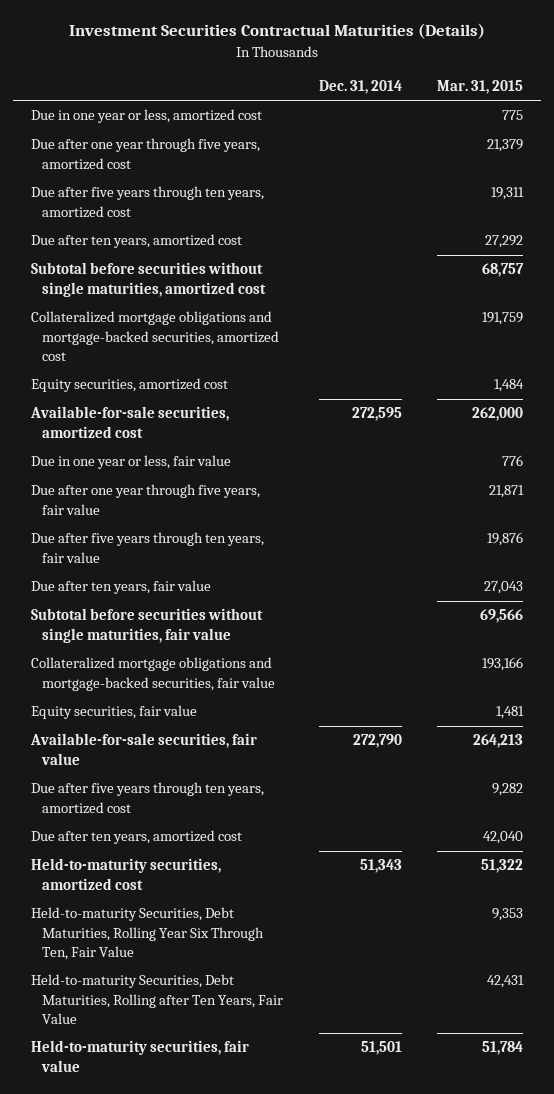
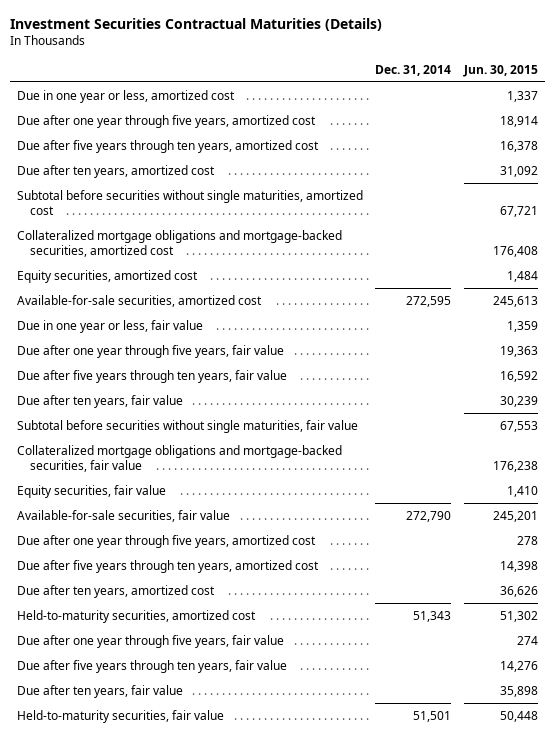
[437,79,524,94] Mar. 31, 2015 -> none
none -> [463,65,539,78] Jun. 30, 2015
none -> [16,534,316,548] Due after one year through five years, amortized cost
none -> [16,634,284,648] Due after one year through five years, fair value
[31,907,265,960] Held-to-maturity Securities, Debt Maturities, Rolling Year Six Through Ten, Fair Value -> [16,659,287,673] Due after five years through ten years, fair value
[31,974,284,1024] Held-to-maturity Securities, Debt Maturities, Rolling after Ten Years, Fair Value -> [16,684,183,698] Due after ten years, fair value

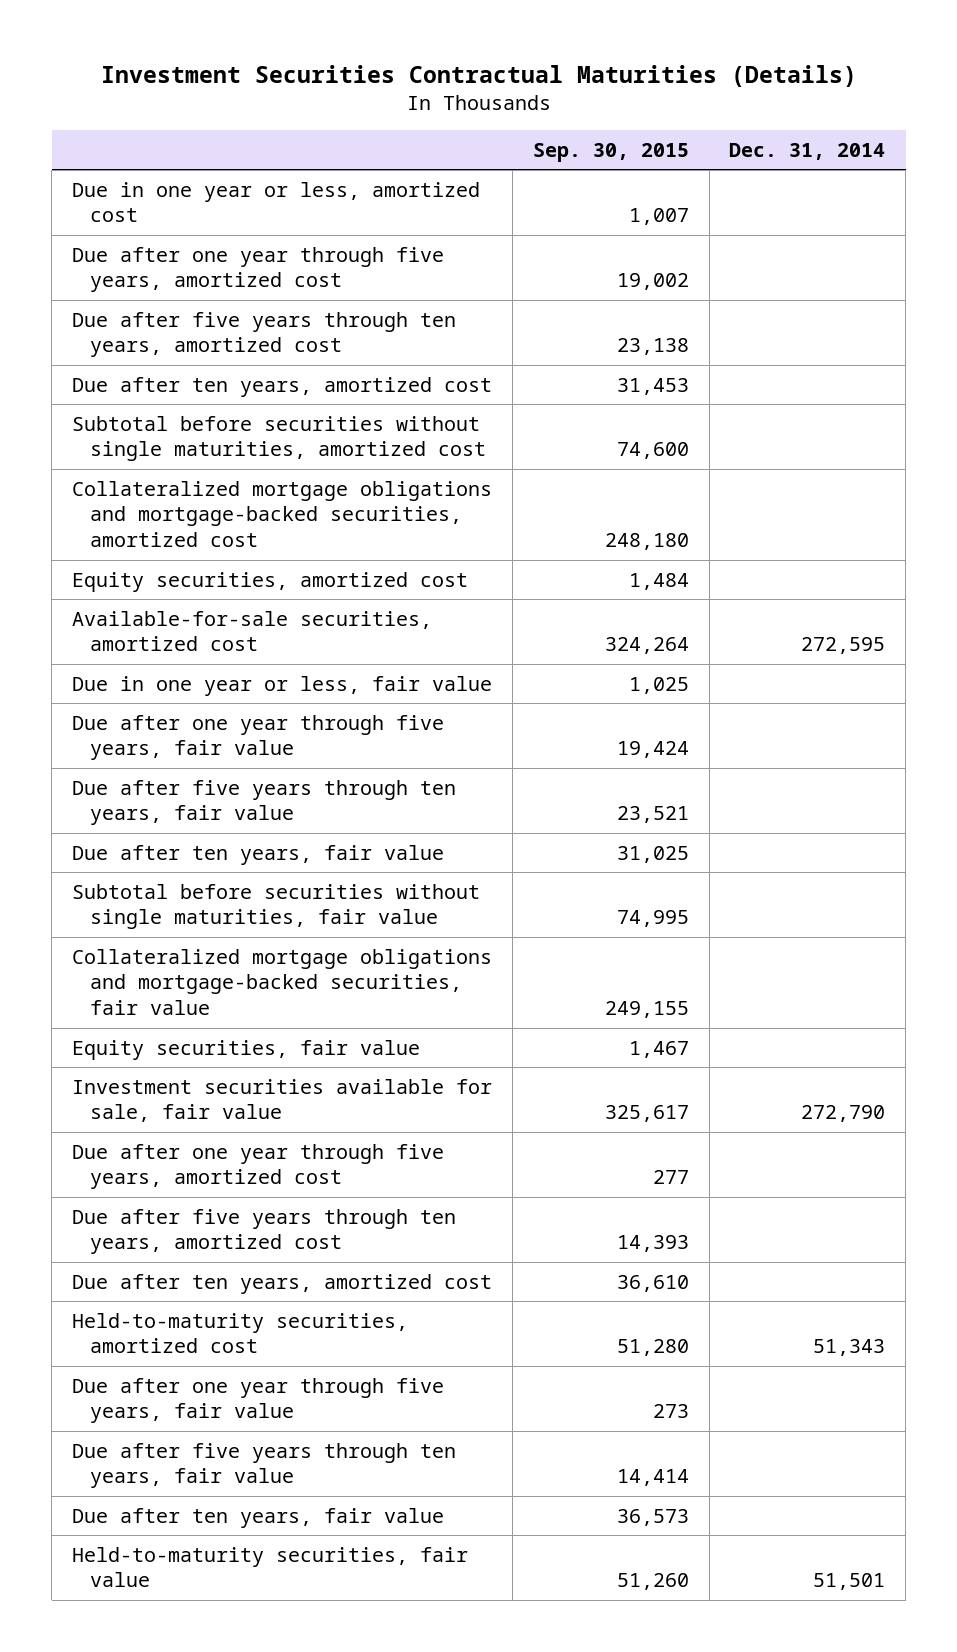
[463,65,539,78] Jun. 30, 2015 -> none
none -> [532,142,689,162] Sep. 30, 2015
[16,509,230,522] Available-for-sale securities, fair value -> [71,1078,492,1123] Investment securities available for sale, fair value

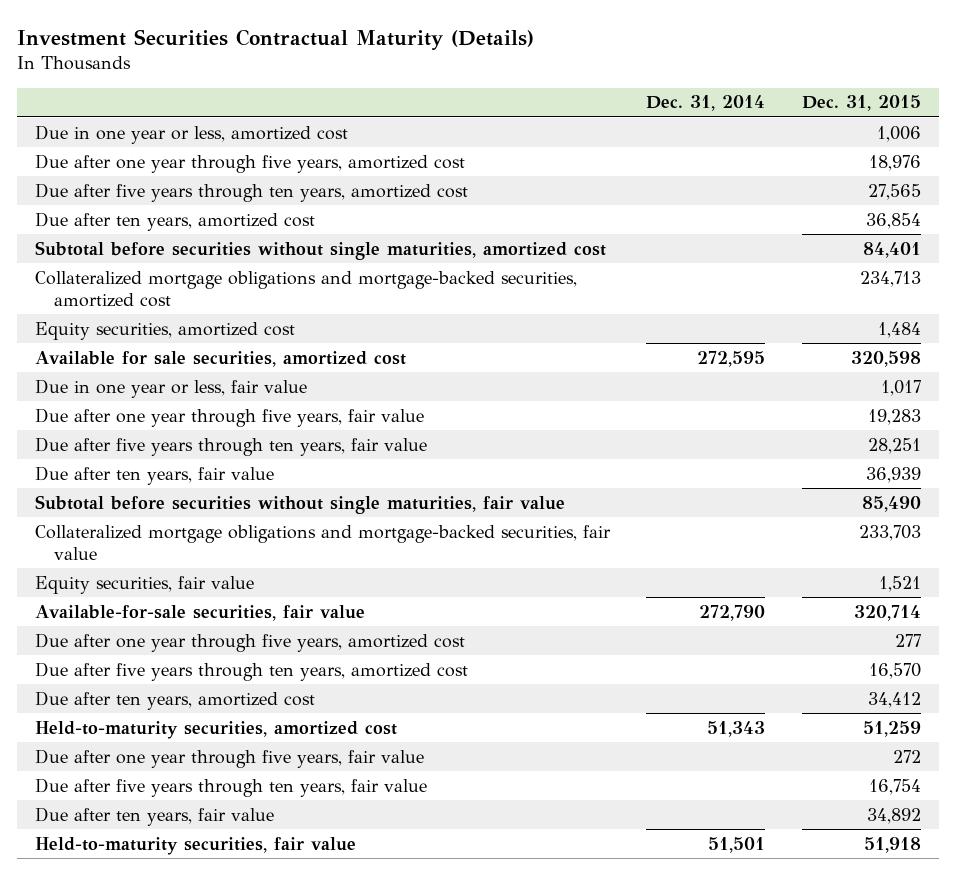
[100,64,857,87] Investment Securities Contractual Maturities (Details) -> [16,29,534,51] Investment Securities Contractual Maturity (Details)
[532,142,689,162] Sep. 30, 2015 -> none
none -> [801,95,921,112] Dec. 31, 2015
[71,610,432,652] Available-for-sale securities, amortized cost -> [35,350,407,367] Available for sale securities, amortized cost
[71,1078,492,1123] Investment securities available for sale, fair value -> [35,604,366,621] Available-for-sale securities, fair value

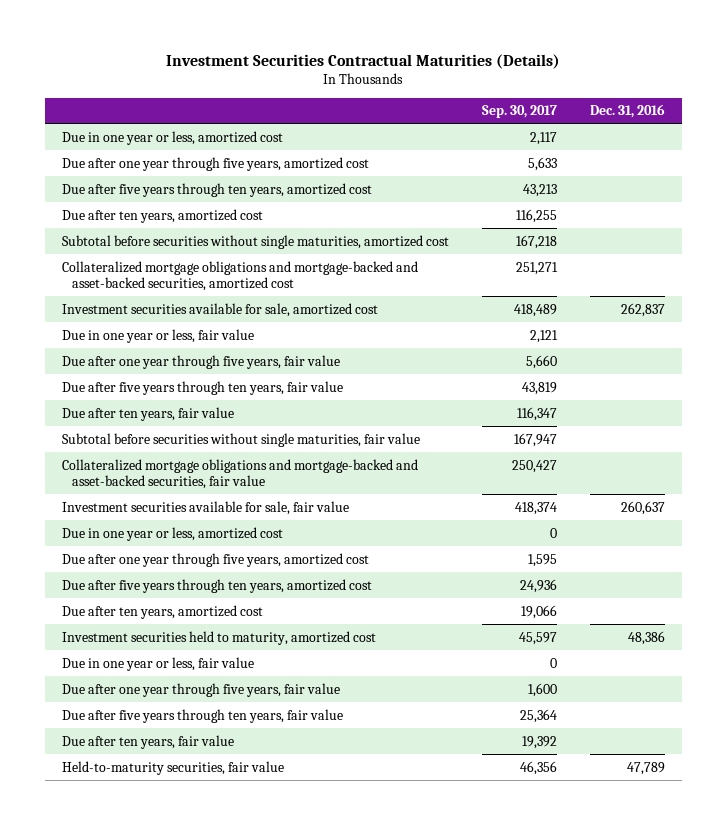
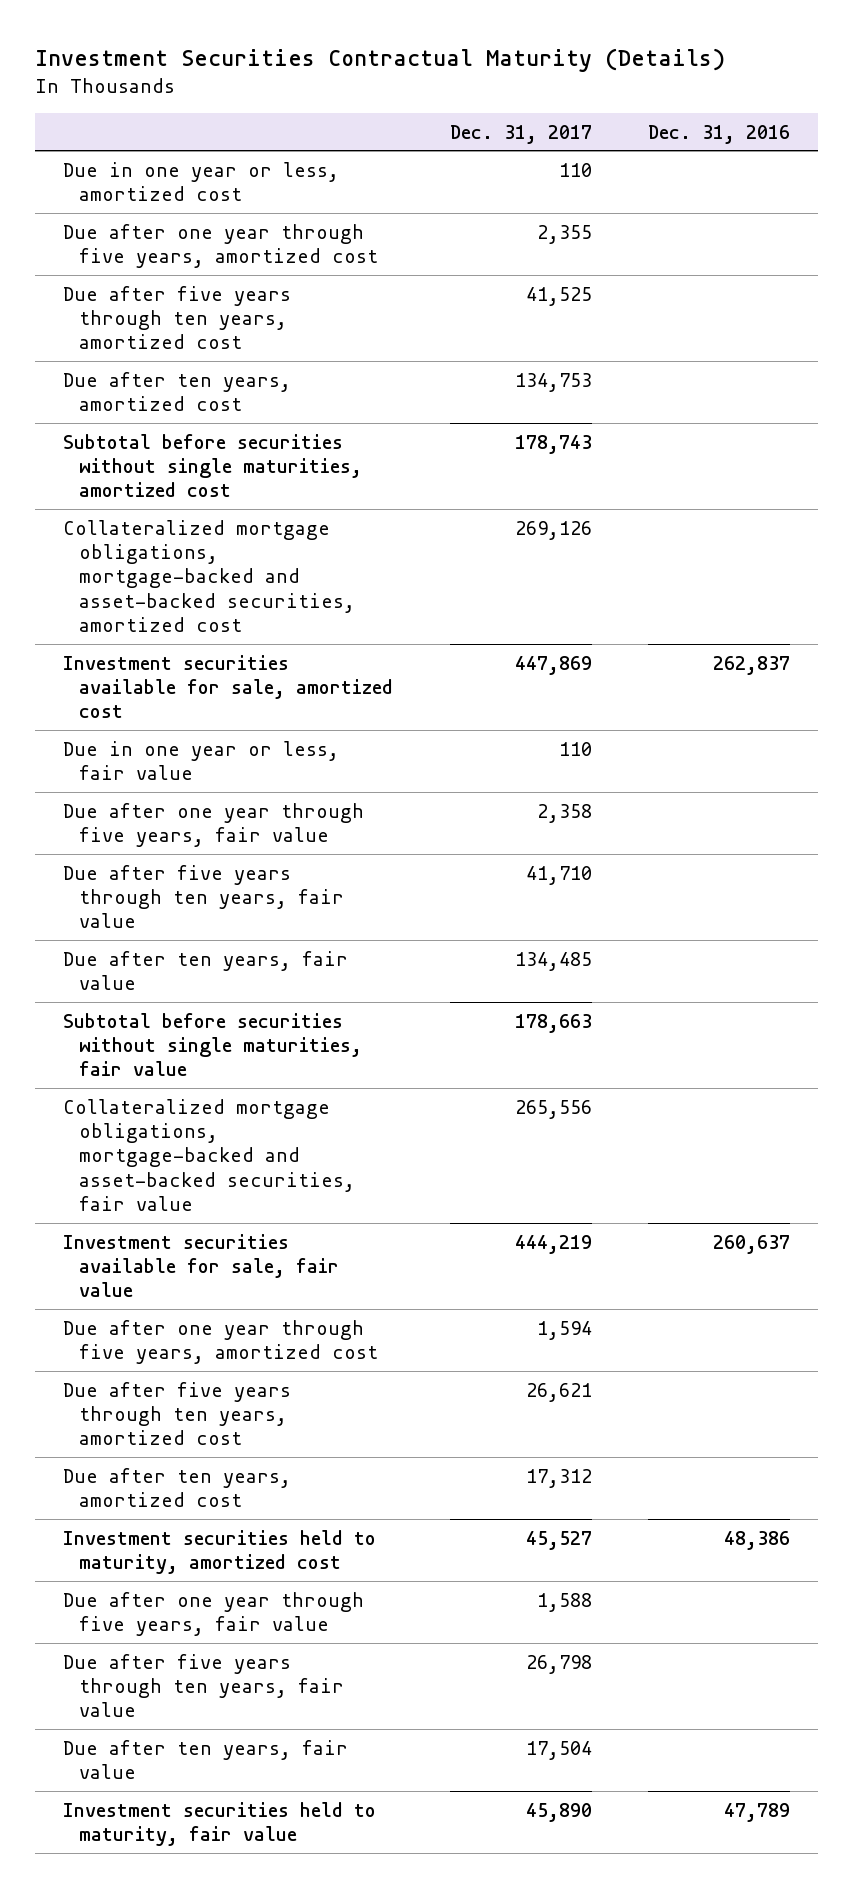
[166,53,561,69] Investment Securities Contractual Maturities (Details) -> [35,48,726,73] Investment Securities Contractual Maturity (Details)
[481,105,557,119] Sep. 30, 2017 -> none
none -> [449,124,592,144] Dec. 31, 2017
[61,260,418,292] Collateralized mortgage obligations and mortgage-backed and asset-backed securities, amortized cost -> [63,519,356,633] Collateralized mortgage obligations, mortgage-backed and asset-backed securities, amortized cost
[61,458,418,490] Collateralized mortgage obligations and mortgage-backed and asset-backed securities, fair value -> [63,1098,356,1212] Collateralized mortgage obligations, mortgage-backed and asset-backed securities, fair value
[61,526,283,541] Due in one year or less, amortized cost -> none
[61,656,254,671] Due in one year or less, fair value -> none
[61,760,284,775] Held-to-maturity securities, fair value -> [63,1801,377,1846] Investment securities held to maturity, fair value

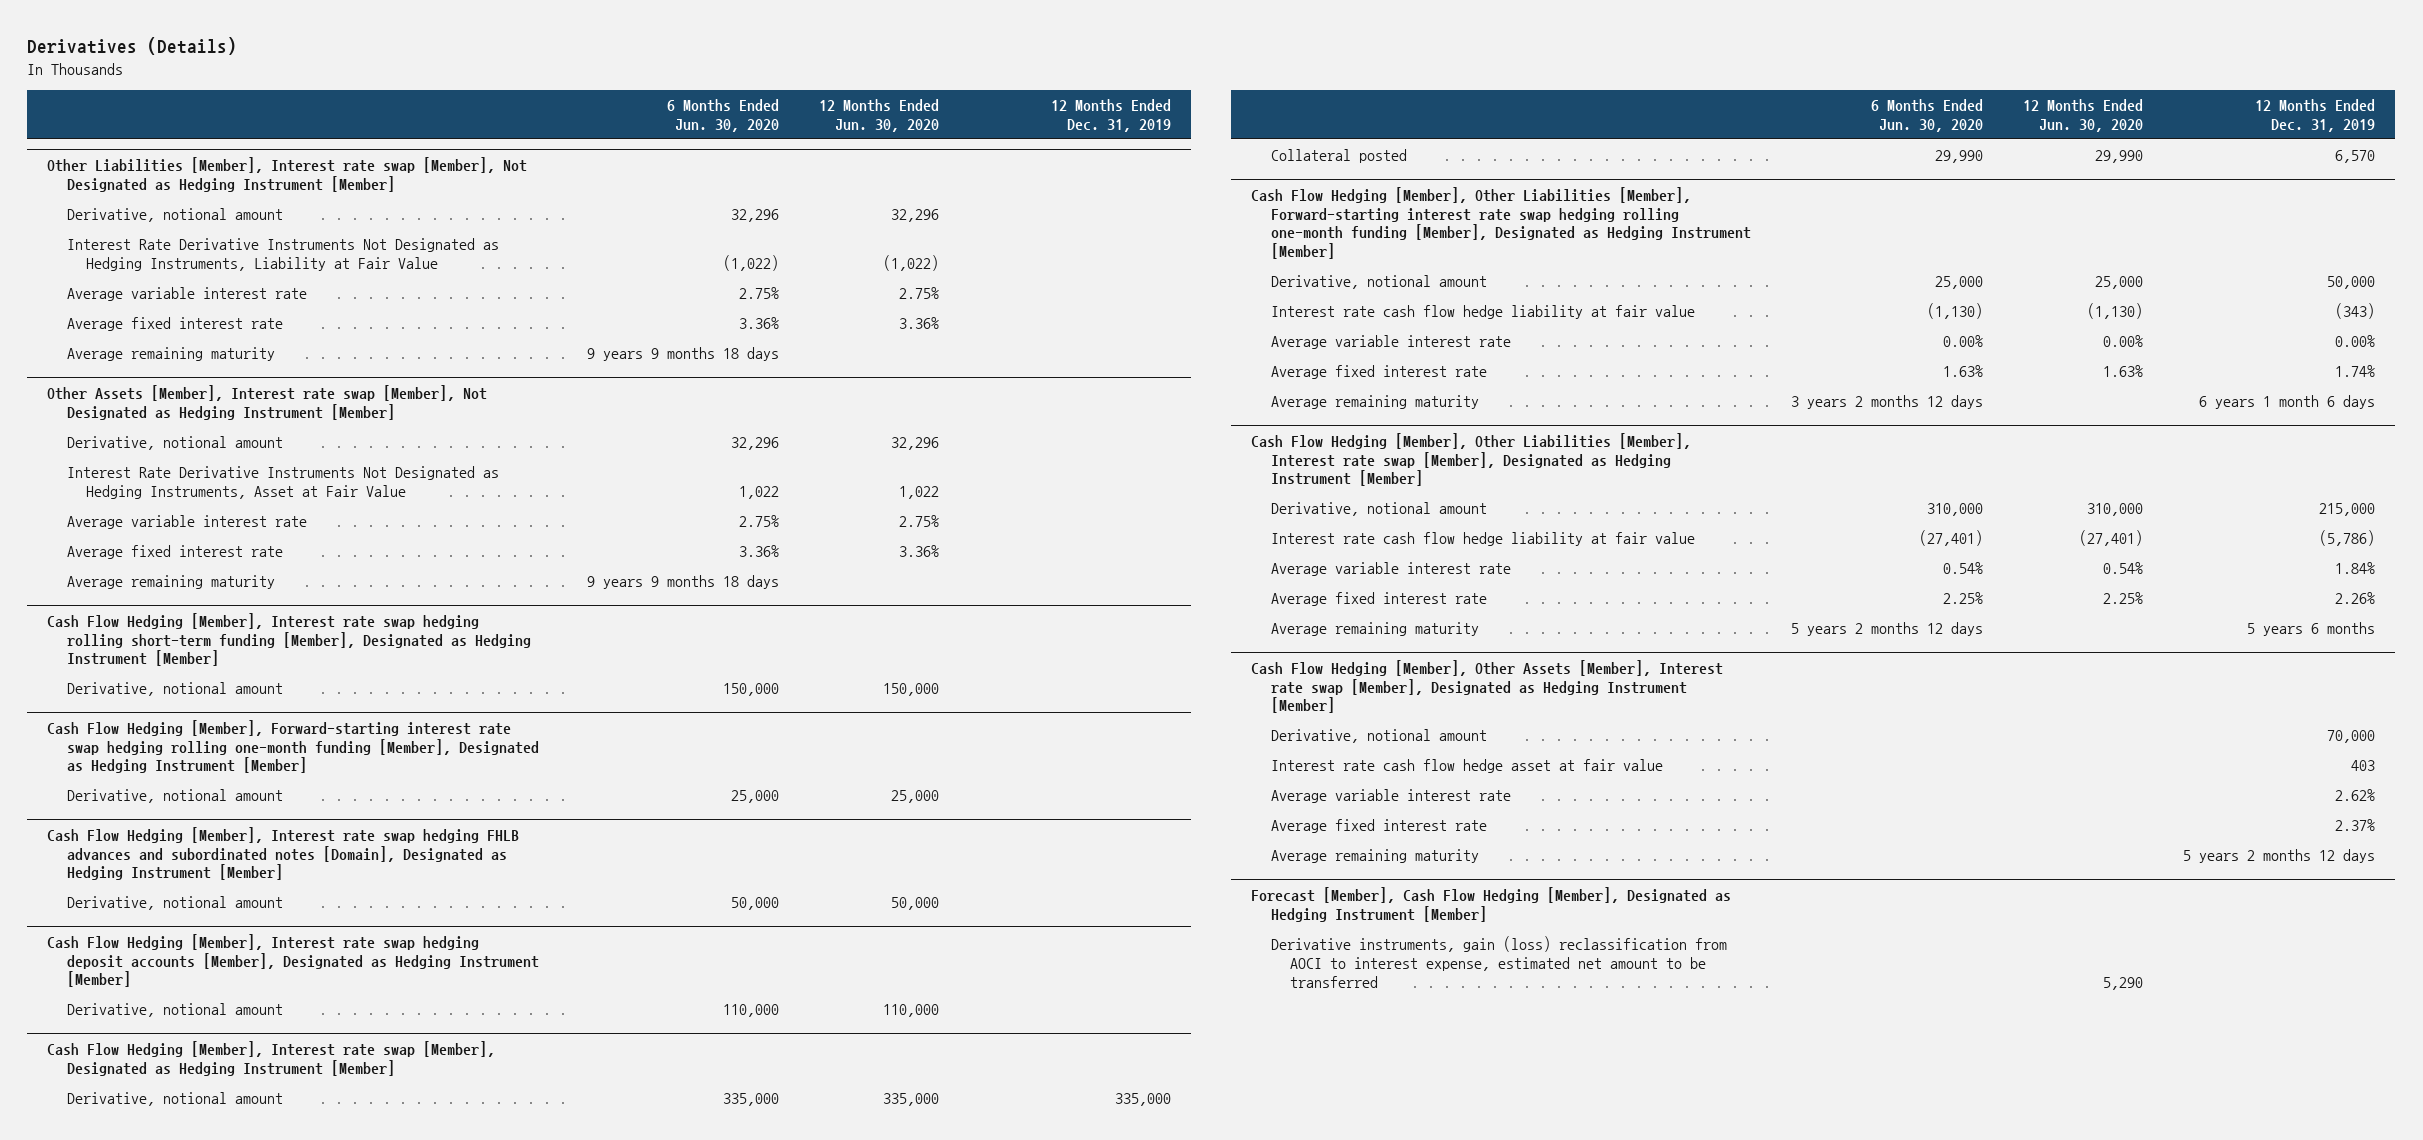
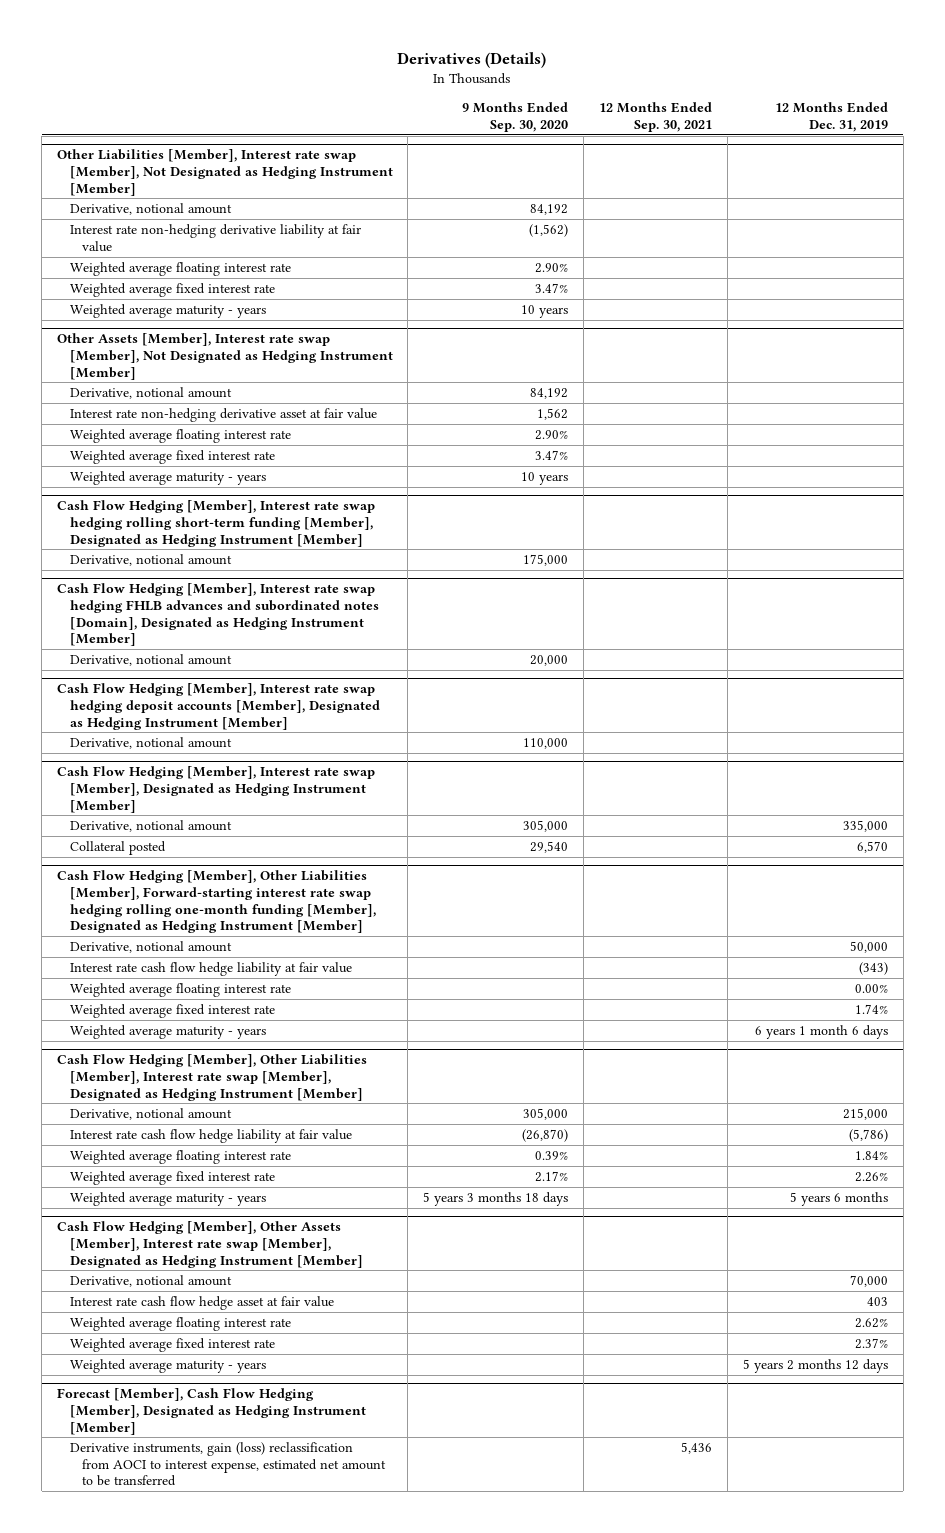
[666,98,779,132] 6 Months Ended Jun. 30, 2020 -> none
[819,98,940,132] 12 Months Ended Jun. 30, 2020 -> none
none -> [462,102,569,132] 9 Months Ended Sep. 30, 2020
none -> [599,102,713,132] 12 Months Ended Sep. 30, 2021
[66,238,499,272] Interest Rate Derivative Instruments Not Designated as Hedging Instruments, Liability at Fair Value -> [69,224,361,252] Interest rate non-hedging derivative liability at fair value
[66,287,307,302] Average variable interest rate -> [69,262,291,277] Weighted average floating interest rate
[66,317,283,332] Average fixed interest rate -> [69,283,275,298] Weighted average fixed interest rate
[66,347,275,362] Average remaining maturity -> [69,304,266,319] Weighted average maturity - years
[66,466,499,500] Interest Rate Derivative Instruments Not Designated as Hedging Instruments, Asset at Fair Value -> [69,408,377,423] Interest rate non-hedging derivative asset at fair value
[66,515,307,530] Average variable interest rate -> [69,429,291,444] Weighted average floating interest rate
[66,545,283,560] Average fixed interest rate -> [69,450,275,465] Weighted average fixed interest rate
[66,575,275,590] Average remaining maturity -> [69,471,266,486] Weighted average maturity - years
[47,719,539,774] Cash Flow Hedging [Member], Forward-starting interest rate swap hedging rolling one-month funding [Member], Designated as Hedging Instrument [Member] -> none
[66,789,283,804] Derivative, notional amount -> none
[1270,335,1511,350] Average variable interest rate -> [69,983,291,998] Weighted average floating interest rate
[1270,365,1487,380] Average fixed interest rate -> [69,1004,275,1019] Weighted average fixed interest rate
[1270,395,1479,410] Average remaining maturity -> [69,1025,266,1040] Weighted average maturity - years
[1270,562,1511,577] Average variable interest rate -> [69,1150,291,1165] Weighted average floating interest rate
[1270,592,1487,607] Average fixed interest rate -> [69,1171,275,1186] Weighted average fixed interest rate
[1270,622,1479,637] Average remaining maturity -> [69,1192,266,1207] Weighted average maturity - years
[1270,789,1511,804] Average variable interest rate -> [69,1317,291,1332] Weighted average floating interest rate
[1270,819,1487,834] Average fixed interest rate -> [69,1338,275,1353] Weighted average fixed interest rate
[1270,849,1479,864] Average remaining maturity -> [69,1359,266,1374] Weighted average maturity - years

